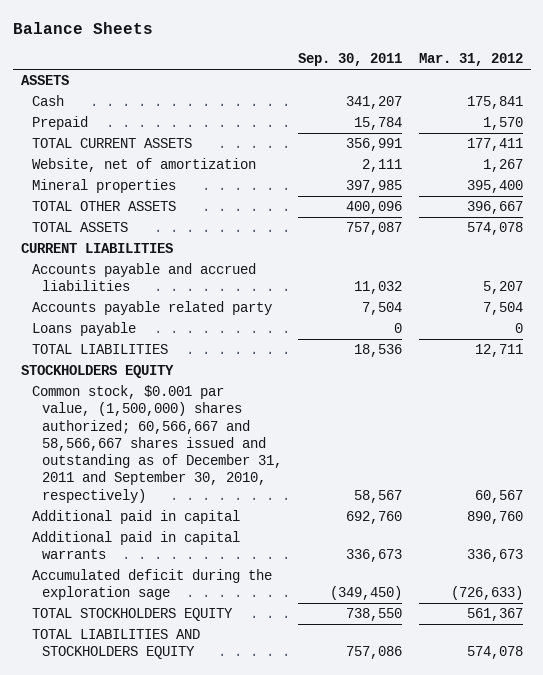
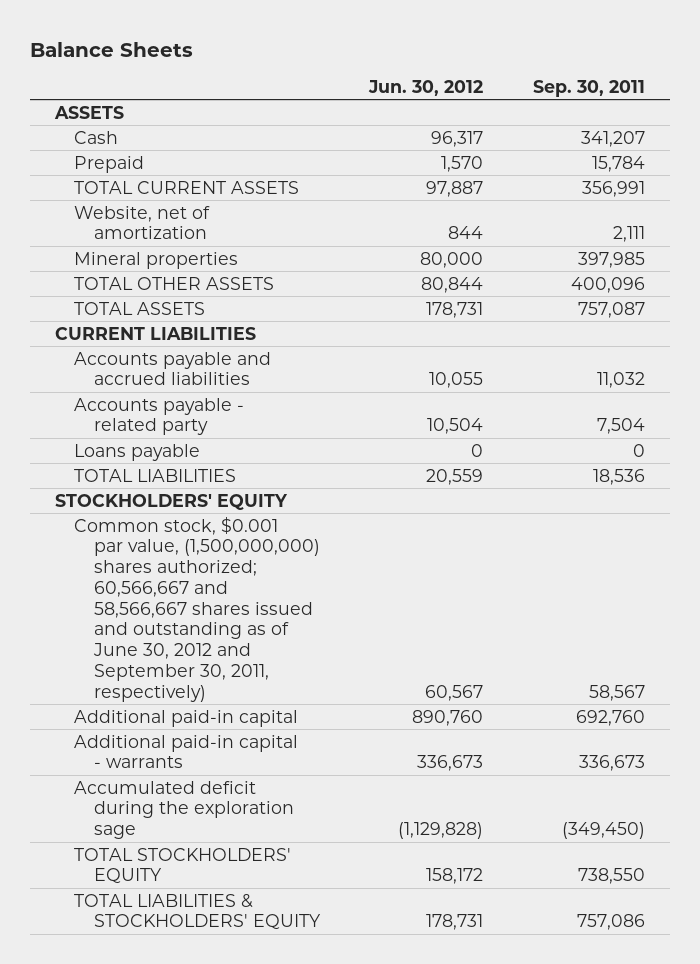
[418,53,523,67] Mar. 31, 2012 -> none
none -> [368,79,484,96] Jun. 30, 2012
[31,301,272,316] Accounts payable related party -> [74,397,245,436] Accounts payable - related party
[20,365,174,379] STOCKHOLDERS EQUITY -> [54,493,288,510] STOCKHOLDERS' EQUITY
[31,385,283,503] Common stock, $0.001 par value, (1,500,000) shares authorized; 60,566,667 and 58,566,667 shares issued and outstanding as of December 31, 2011 and September 30, 2010, respectively) -> [74,516,320,702] Common stock, $0.001 par value, (1,500,000,000) shares authorized; 60,566,667 and 58,566,667 shares issued and outstanding as of June 30, 2012 and September 30, 2011, respectively)
[31,510,240,525] Additional paid in capital -> [74,709,299,727] Additional paid-in capital
[31,531,240,560] Additional paid in capital warrants -> [74,734,299,769] Additional paid-in capital - warrants
[31,608,233,622] TOTAL STOCKHOLDERS EQUITY -> [74,847,292,885] TOTAL STOCKHOLDERS' EQUITY
[31,629,200,660] TOTAL LIABILITIES AND STOCKHOLDERS EQUITY -> [74,893,321,931] TOTAL LIABILITIES & STOCKHOLDERS' EQUITY

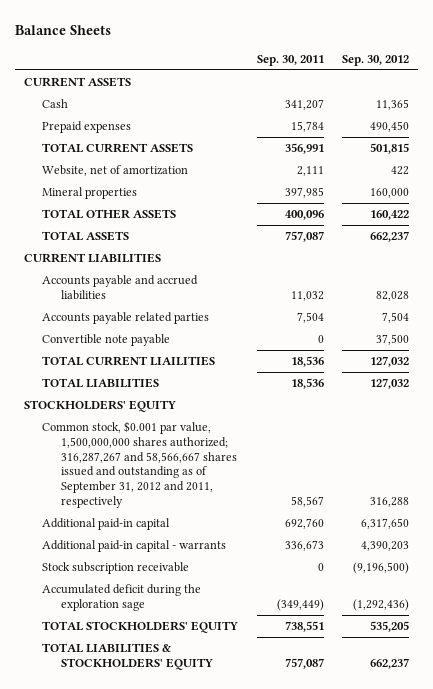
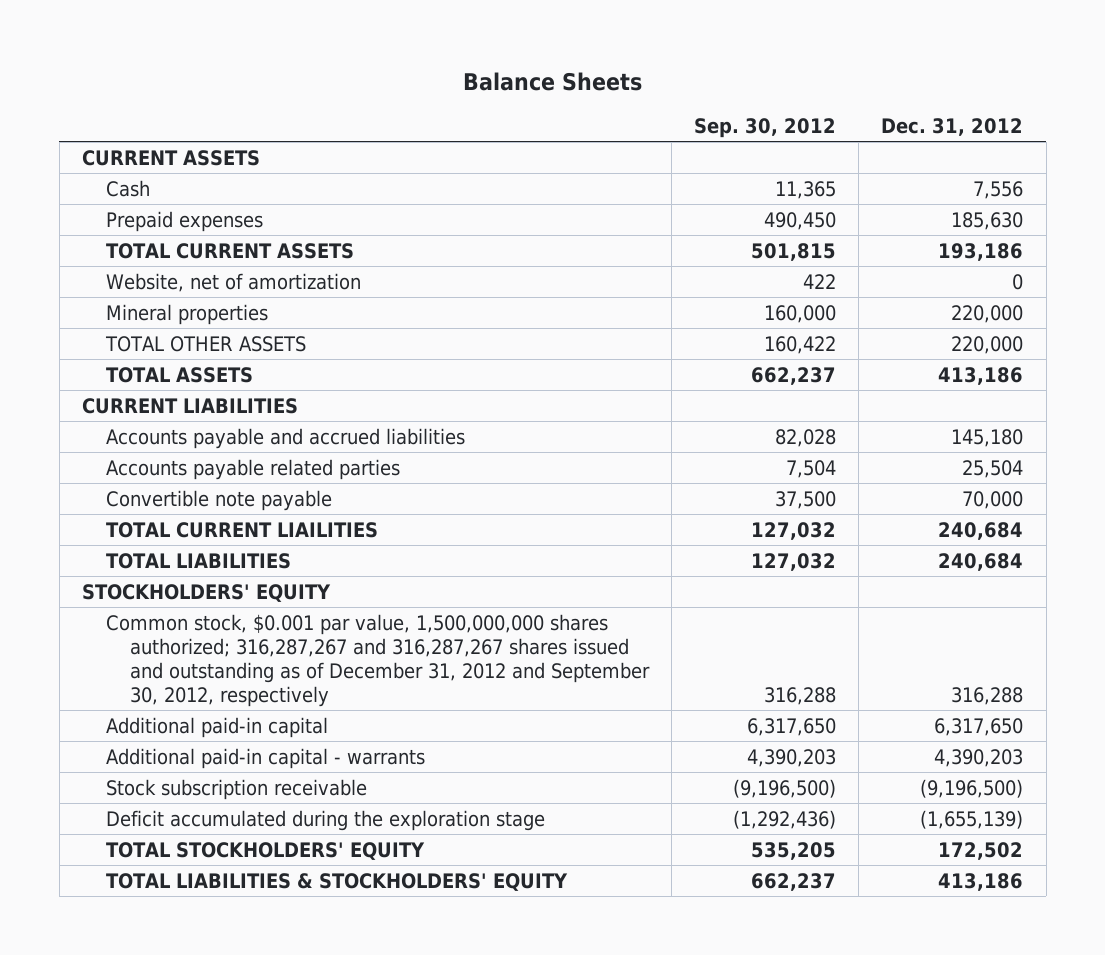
[256,54,324,66] Sep. 30, 2011 -> none
none -> [881,118,1024,137] Dec. 31, 2012
[42,421,237,509] Common stock, $0.001 par value, 1,500,000,000 shares authorized; 316,287,267 and 58,566,667 shares issued and outstanding as of September 31, 2012 and 2011, respectively -> [105,613,651,708] Common stock, $0.001 par value, 1,500,000,000 shares authorized; 316,287,267 and 316,287,267 shares issued and outstanding as of December 31, 2012 and September 30, 2012, respectively
[42,584,202,611] Accumulated deficit during the exploration sage -> [105,809,545,831] Deficit accumulated during the exploration stage

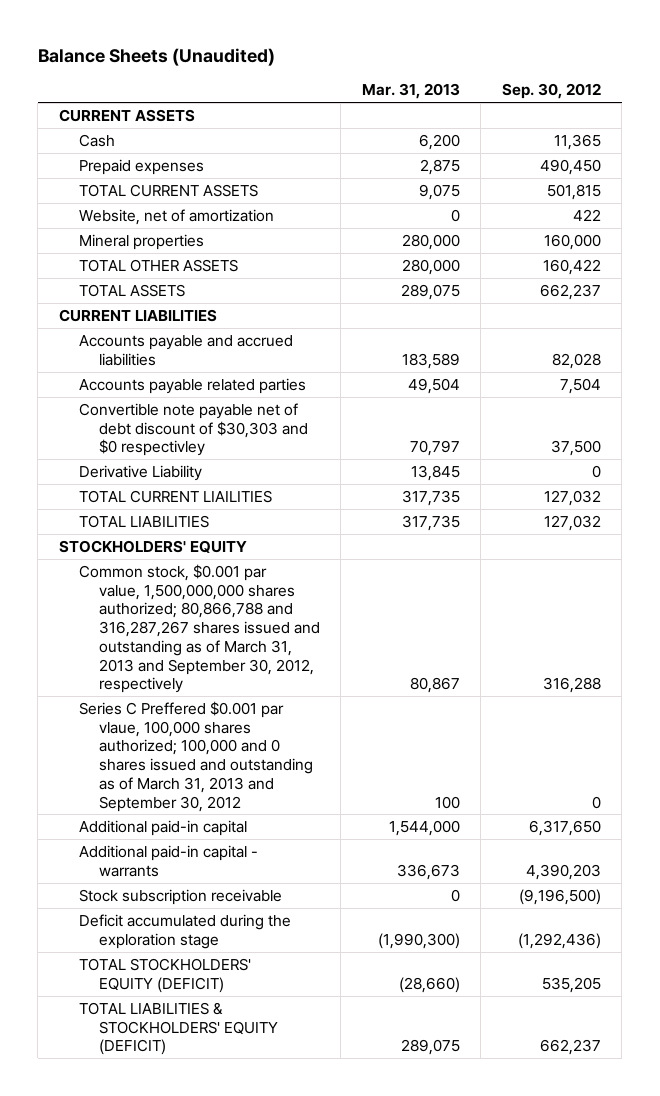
[462,72,642,92] Balance Sheets -> [37,47,275,66] Balance Sheets (Unaudited)
[881,118,1024,137] Dec. 31, 2012 -> none
none -> [361,83,460,100] Mar. 31, 2013
[105,489,332,511] Convertible note payable -> [78,402,308,457] Convertible note payable net of debt discount of $30,303 and $0 respectivley
none -> [78,464,202,481] Derivative Liability
[105,613,651,708] Common stock, $0.001 par value, 1,500,000,000 shares authorized; 316,287,267 and 316,287,267 shares issued and outstanding as of December 31, 2012 and September 30, 2012, respectively -> [78,563,320,694] Common stock, $0.001 par value, 1,500,000,000 shares authorized; 80,866,788 and 316,287,267 shares issued and outstanding as of March 31, 2013 and September 30, 2012, respectively
none -> [78,700,313,812] Series C Preffered $0.001 par vlaue, 100,000 shares authorized; 100,000 and 0 shares issued and outstanding as of March 31, 2013 and September 30, 2012
[105,841,425,860] TOTAL STOCKHOLDERS' EQUITY -> [78,957,251,993] TOTAL STOCKHOLDERS' EQUITY (DEFICIT)
[105,872,568,891] TOTAL LIABILITIES & STOCKHOLDERS' EQUITY -> [78,1001,278,1056] TOTAL LIABILITIES & STOCKHOLDERS' EQUITY (DEFICIT)

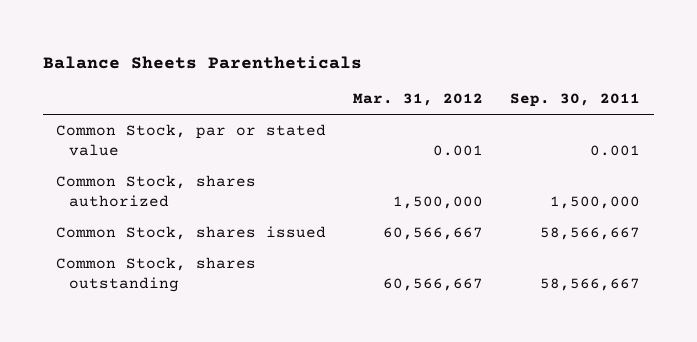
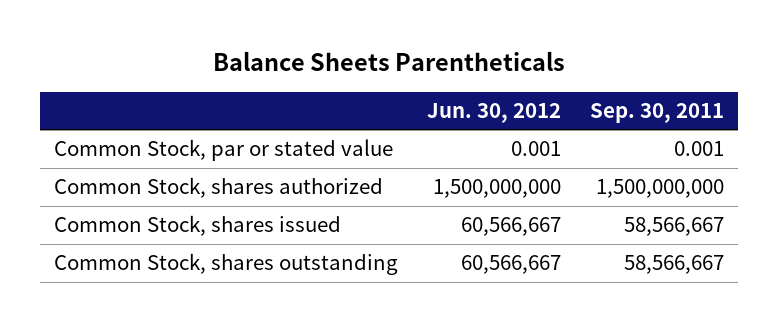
[353,93,484,107] Mar. 31, 2012 -> none
none -> [426,102,561,123] Jun. 30, 2012
[550,195,641,209] 1,500,000 -> [595,179,724,199] 1,500,000,000

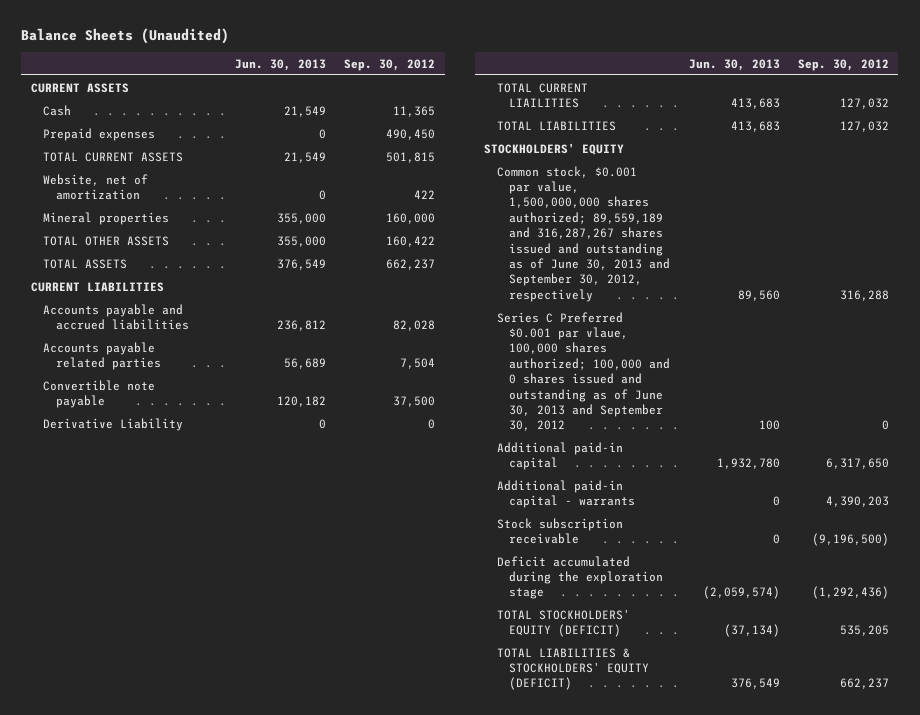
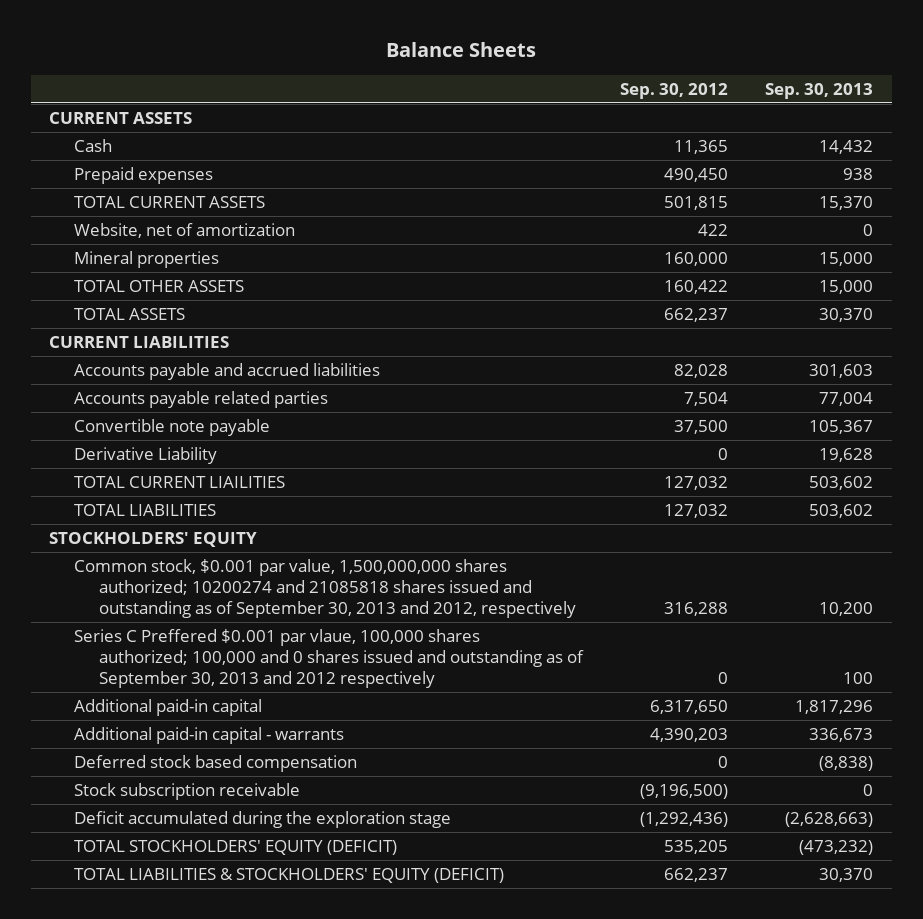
[21,28,230,45] Balance Sheets (Unaudited) -> [386,42,537,58] Balance Sheets
[235,58,327,71] Jun. 30, 2013 -> none
none -> [765,82,874,99] Sep. 30, 2013
[496,165,671,302] Common stock, $0.001 par value, 1,500,000,000 shares authorized; 89,559,189 and 316,287,267 shares issued and outstanding as of June 30, 2013 and September 30, 2012, respectively -> [74,559,577,619] Common stock, $0.001 par value, 1,500,000,000 shares authorized; 10200274 and 21085818 shares issued and outstanding as of September 30, 2013 and 2012, respectively
[496,311,671,432] Series C Preferred $0.001 par vlaue, 100,000 shares authorized; 100,000 and 0 shares issued and outstanding as of June 30, 2013 and September 30, 2012 -> [74,629,585,689] Series C Preffered $0.001 par vlaue, 100,000 shares authorized; 100,000 and 0 shares issued and outstanding as of September 30, 2013 and 2012 respectively
none -> [74,755,358,773] Deferred stock based compensation

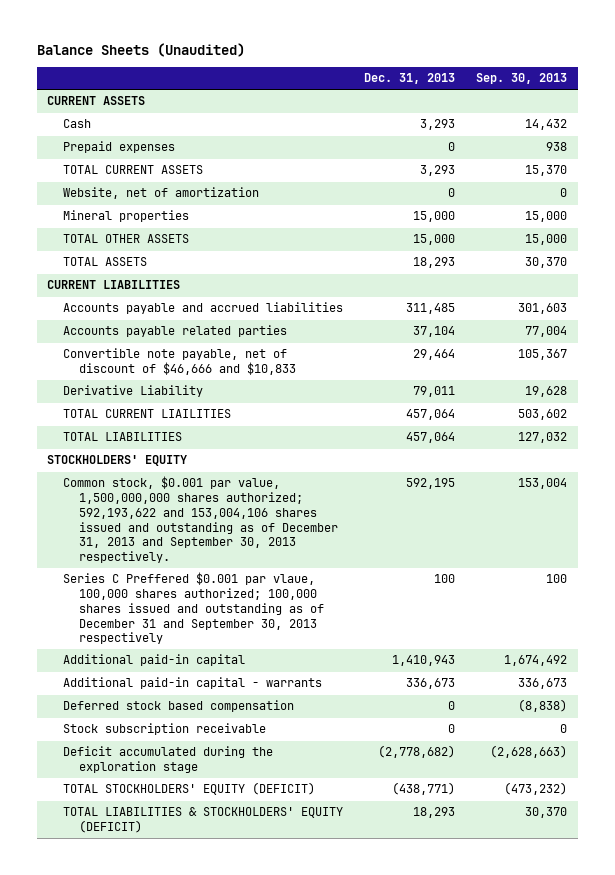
[386,42,537,58] Balance Sheets -> [37,42,246,57] Balance Sheets (Unaudited)
[620,82,729,99] Sep. 30, 2012 -> none
none -> [364,73,456,85] Dec. 31, 2013
[74,419,271,437] Convertible note payable -> [63,348,297,376] Convertible note payable, net of discount of $46,666 and $10,833
[809,504,874,519] 503,602 -> [518,432,568,444] 127,032
[74,559,577,619] Common stock, $0.001 par value, 1,500,000,000 shares authorized; 10200274 and 21085818 shares issued and outstanding as of September 30, 2013 and 2012, respectively -> [63,476,339,563] Common stock, $0.001 par value, 1,500,000,000 shares authorized; 592,193,622 and 153,004,106 shares issued and outstanding as of December 31, 2013 and September 30, 2013 respectively.
[819,602,874,617] 10,200 -> [518,478,568,490] 153,004
[74,629,585,689] Series C Preffered $0.001 par vlaue, 100,000 shares authorized; 100,000 and 0 shares issued and outstanding as of September 30, 2013 and 2012 respectively -> [63,572,325,645] Series C Preffered $0.001 par vlaue, 100,000 shares authorized; 100,000 shares issued and outstanding as of December 31 and September 30, 2013 respectively
[795,700,874,715] 1,817,296 -> [504,655,568,667] 1,674,492

